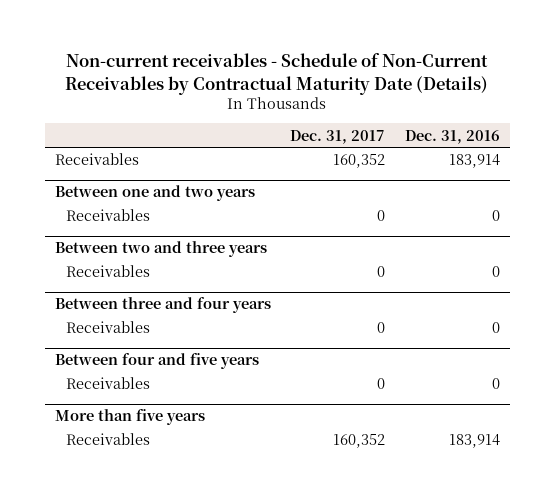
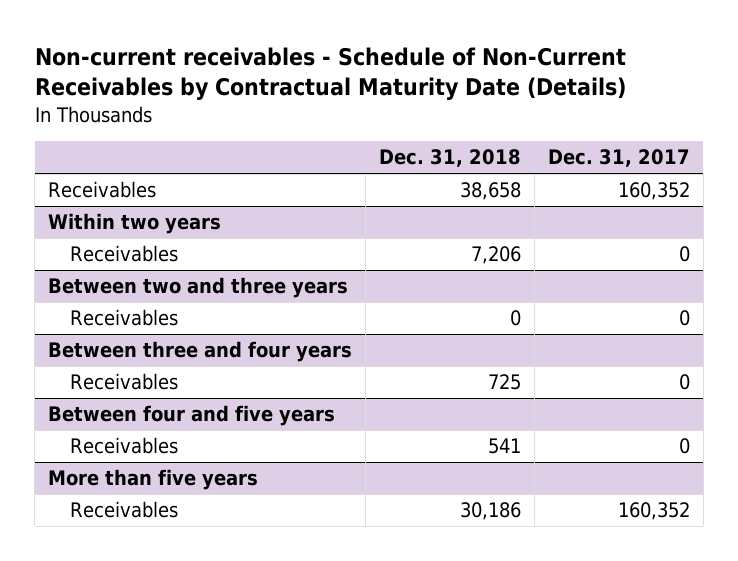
[404,129,500,144] Dec. 31, 2016 -> none
none -> [379,149,522,168] Dec. 31, 2018
[54,185,255,202] Between one and two years -> [48,213,222,235] Within two years

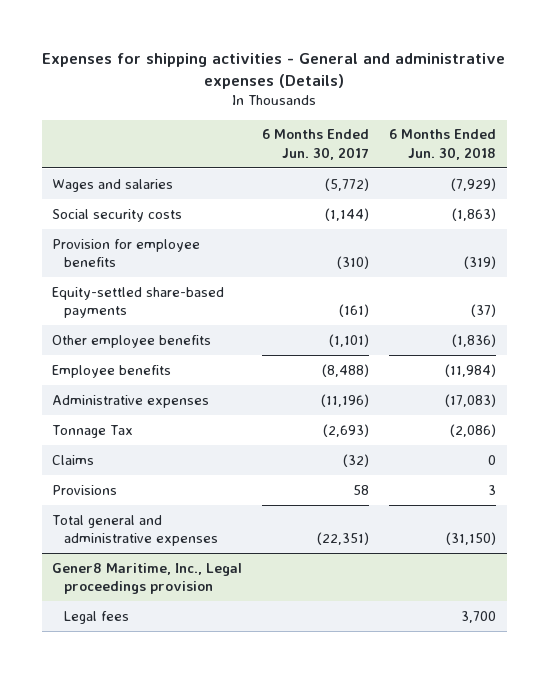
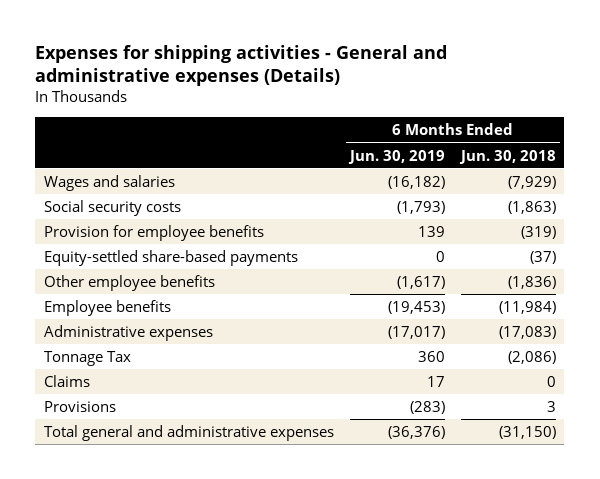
[262,129,370,160] 6 Months Ended Jun. 30, 2017 -> none
none -> [347,149,445,164] Jun. 30, 2019
[51,562,242,595] Gener8 Maritime, Inc., Legal proceedings provision -> none
[64,610,130,624] Legal fees -> none

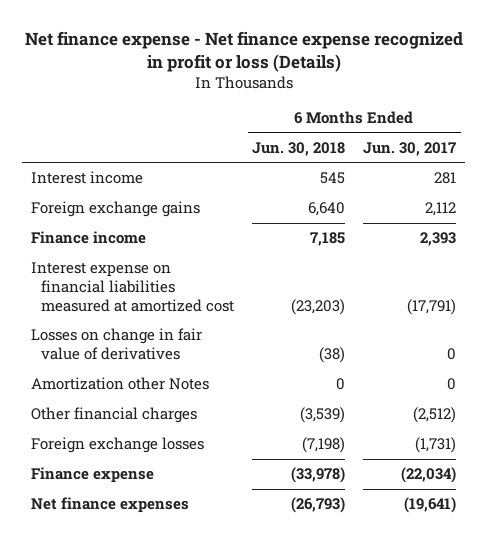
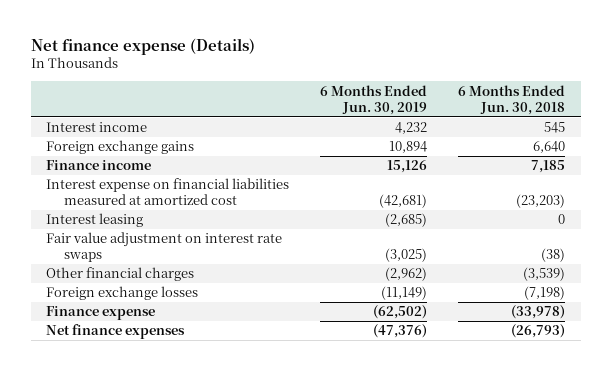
[24,30,463,72] Net finance expense - Net finance expense recognized in profit or loss (Details) -> [30,37,255,55] Net finance expense (Details)
[363,141,457,156] Jun. 30, 2017 -> none
none -> [320,84,428,115] 6 Months Ended Jun. 30, 2019
[30,377,209,391] Amortization other Notes -> none
none -> [46,213,144,228] Interest leasing
[30,328,202,361] Losses on change in fair value of derivatives -> [46,232,283,263] Fair value adjustment on interest rate swaps

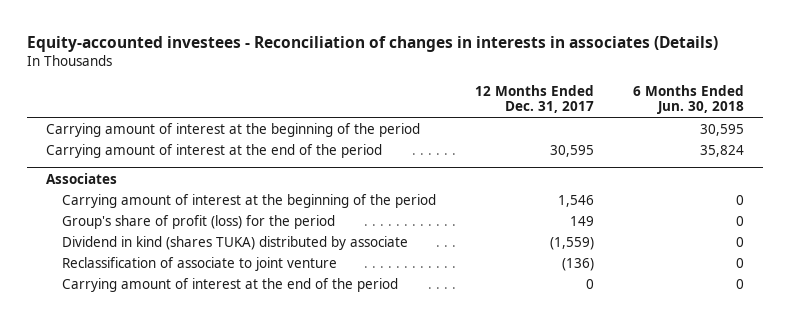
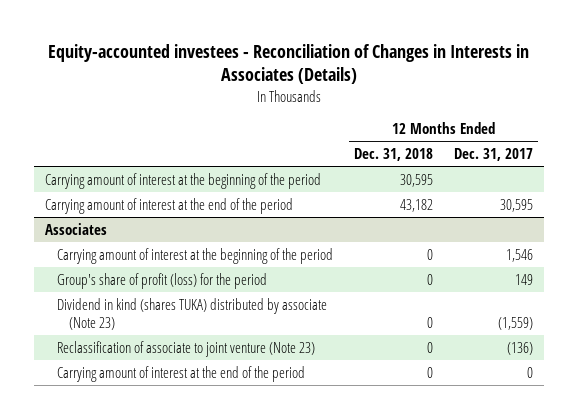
[26,35,718,52] Equity-accounted investees - Reconciliation of changes in interests in associates (Details) -> [48,43,530,85] Equity-accounted investees - Reconciliation of Changes in Interests in Associates (Details)
[632,84,744,115] 6 Months Ended Jun. 30, 2018 -> none
none -> [354,148,434,162] Dec. 31, 2018
[62,235,409,250] Dividend in kind (shares TUKA) distributed by associate -> [57,297,328,330] Dividend in kind (shares TUKA) distributed by associate (Note 23)
[62,256,338,271] Reclassification of associate to joint venture -> [57,340,316,357] Reclassification of associate to joint venture (Note 23)

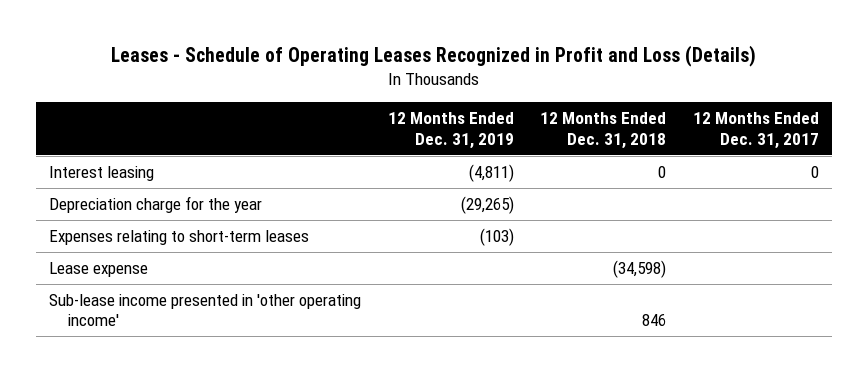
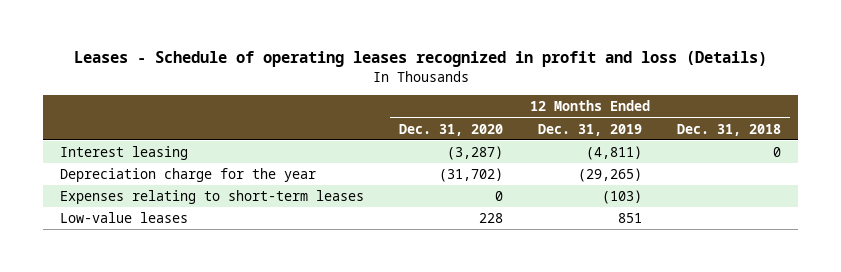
[110,45,756,68] Leases - Schedule of Operating Leases Recognized in Profit and Loss (Details) -> [73,51,767,68] Leases - Schedule of operating leases recognized in profit and loss (Details)
[692,112,819,149] 12 Months Ended Dec. 31, 2017 -> none
none -> [399,123,504,136] Dec. 31, 2020
[49,262,149,278] Lease expense -> none
[49,294,362,327] Sub-lease income presented in 'other operating income' -> none
none -> [60,212,189,224] Low-value leases

